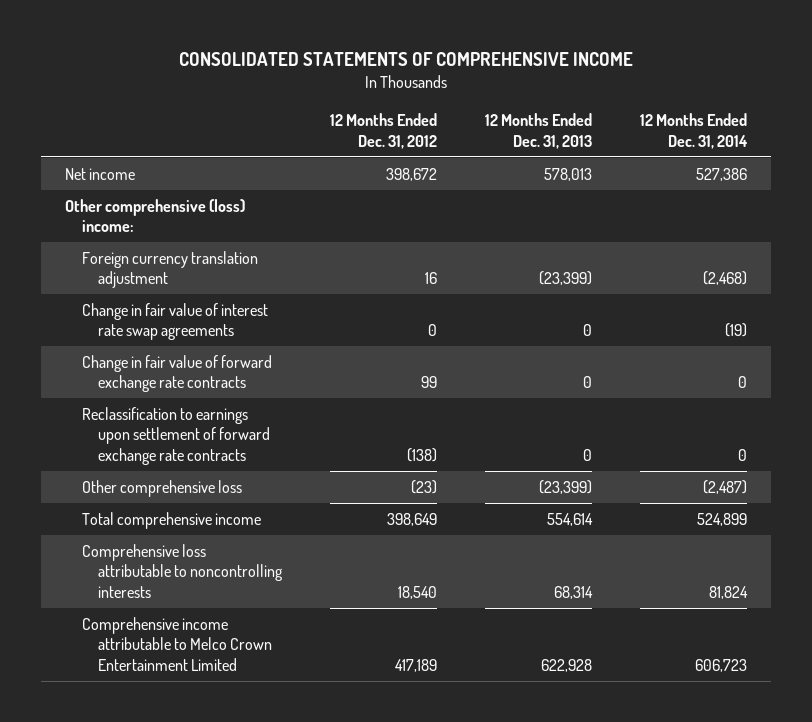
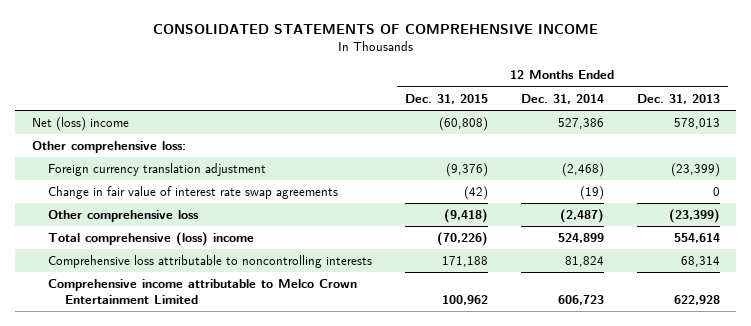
[329,113,437,149] 12 Months Ended Dec. 31, 2012 -> none
none -> [405,93,489,104] Dec. 31, 2015
[65,167,136,180] Net income -> [31,116,129,131] Net (loss) income
[65,198,246,233] Other comprehensive (loss) income: -> [31,140,186,153] Other comprehensive loss:
[81,354,272,393] Change in fair value of forward exchange rate contracts -> none
[81,406,271,465] Reclassification to earnings upon settlement of forward exchange rate contracts -> none
[81,511,261,529] Total comprehensive income -> [48,231,255,246] Total comprehensive (loss) income

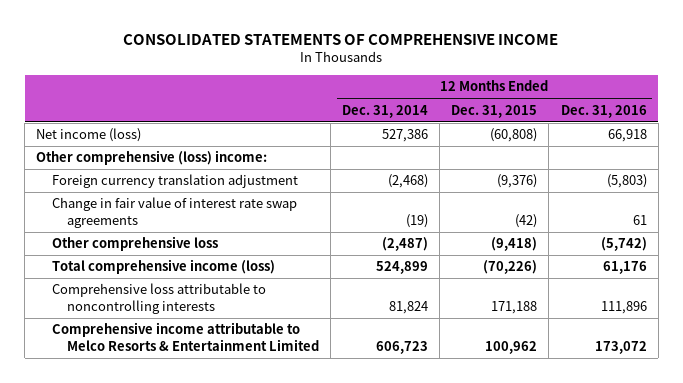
[636,93,720,104] Dec. 31, 2013 -> none
none -> [560,104,647,118] Dec. 31, 2016
[31,116,129,131] Net (loss) income -> [36,128,142,143] Net income (loss)
[31,140,186,153] Other comprehensive loss: -> [36,150,268,166] Other comprehensive (loss) income:
[48,231,255,246] Total comprehensive (loss) income -> [51,259,275,275] Total comprehensive income (loss)
[48,278,358,304] Comprehensive income attributable to Melco Crown Entertainment Limited -> [51,322,320,351] Comprehensive income attributable to Melco Resorts & Entertainment Limited

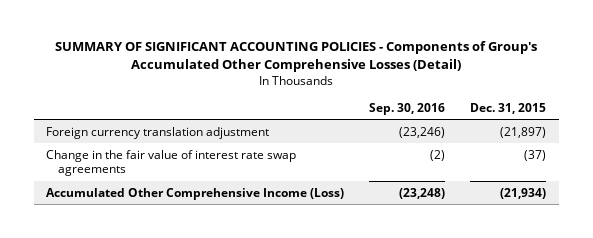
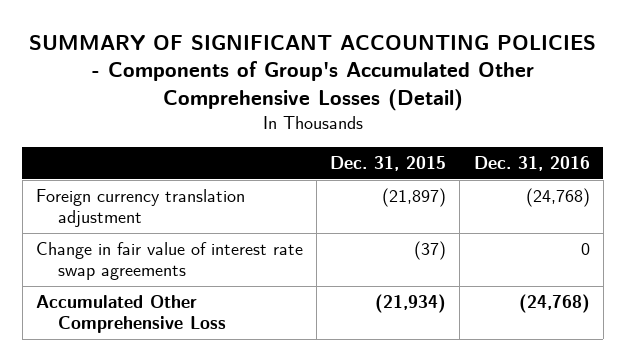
[369,102,446,115] Sep. 30, 2016 -> none
none -> [473,155,590,171] Dec. 31, 2016
[46,149,297,177] Change in the fair value of interest rate swap agreements -> [35,242,303,280] Change in fair value of interest rate swap agreements
[46,187,345,200] Accumulated Other Comprehensive Income (Loss) -> [35,295,226,333] Accumulated Other Comprehensive Loss

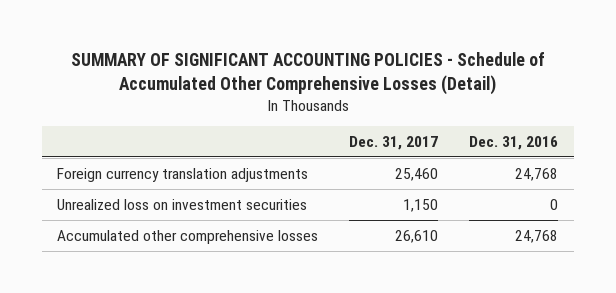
[28,34,596,111] SUMMARY OF SIGNIFICANT ACCOUNTING POLICIES - Components of Group's Accumulated Other Comprehensive Losses (Detail) -> [70,51,545,95] SUMMARY OF SIGNIFICANT ACCOUNTING POLICIES - Schedule of Accumulated Other Comprehensive Losses (Detail)
[330,155,447,171] Dec. 31, 2015 -> none
none -> [349,135,439,150] Dec. 31, 2017
[35,242,303,280] Change in fair value of interest rate swap agreements -> none
[35,189,245,227] Foreign currency translation adjustment -> [57,167,309,182] Foreign currency translation adjustments
[525,188,590,208] (24,768) -> [515,167,559,181] 24,768
none -> [57,198,308,210] Unrealized loss on investment securities
[35,295,226,333] Accumulated Other Comprehensive Loss -> [57,229,319,244] Accumulated other comprehensive losses
[518,294,590,314] (24,768) -> [515,229,559,243] 24,768

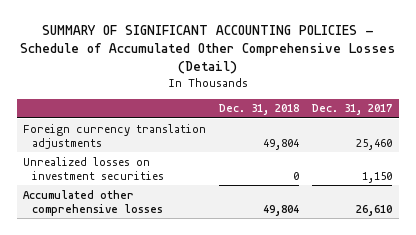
[469,135,559,150] Dec. 31, 2016 -> none
none -> [219,104,300,116] Dec. 31, 2018
[57,198,308,210] Unrealized loss on investment securities -> [23,156,165,180] Unrealized losses on investment securities

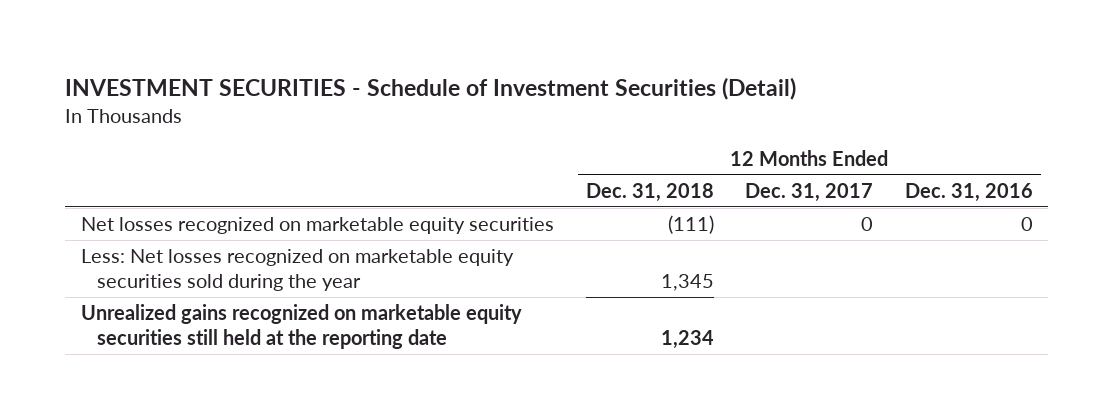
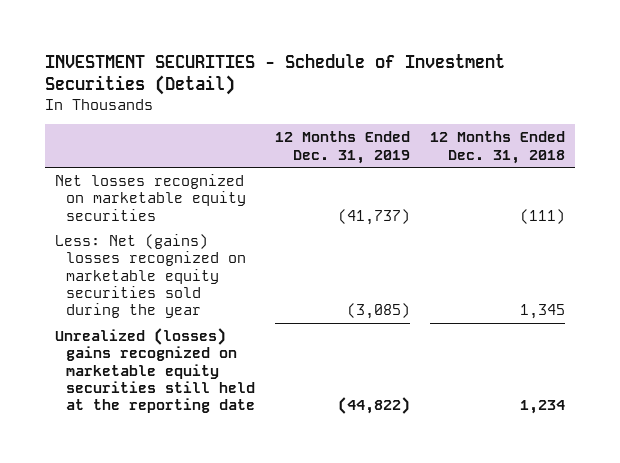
[745,182,874,202] Dec. 31, 2017 -> none
[904,182,1033,202] Dec. 31, 2016 -> none
none -> [275,131,411,164] 12 Months Ended Dec. 31, 2019
[80,249,514,292] Less: Net losses recognized on marketable equity securities sold during the year -> [54,233,247,319] Less: Net (gains) losses recognized on marketable equity securities sold during the year
[80,304,522,350] Unrealized gains recognized on marketable equity securities still held at the reporting date -> [54,327,256,414] Unrealized (losses) gains recognized on marketable equity securities still held at the reporting date

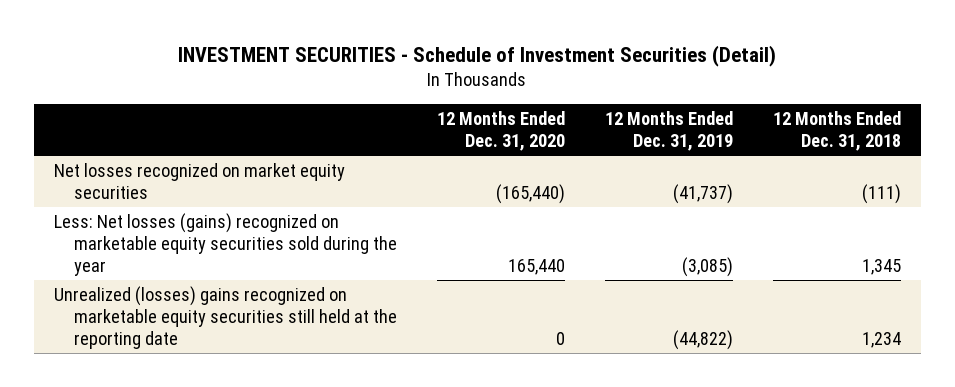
none -> [436,110,565,151] 12 Months Ended Dec. 31, 2020
[54,173,247,221] Net losses recognized on marketable equity securities -> [54,162,346,199] Net losses recognized on market equity securities
[54,233,247,319] Less: Net (gains) losses recognized on marketable equity securities sold during the year -> [54,212,397,277] Less: Net losses (gains) recognized on marketable equity securities sold during the year

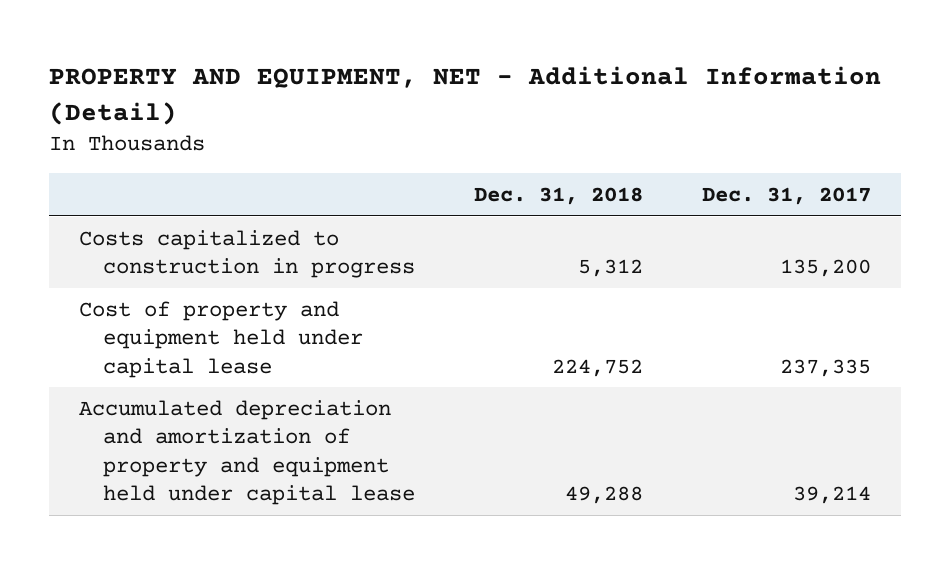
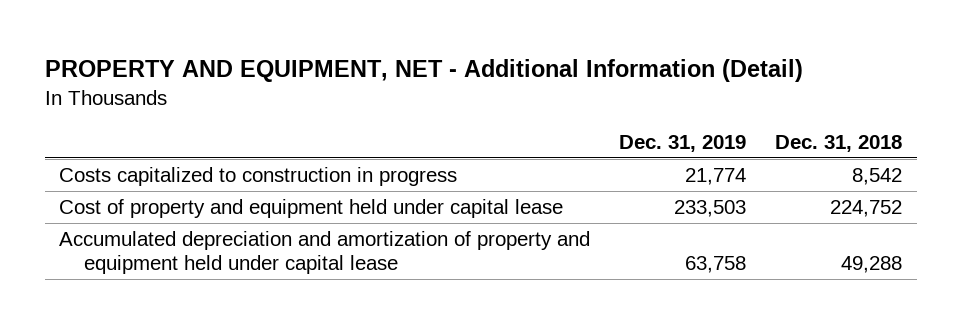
[702,186,872,205] Dec. 31, 2017 -> none
none -> [619,134,747,152] Dec. 31, 2019
[578,259,644,278] 5,312 -> [852,168,903,186] 8,542

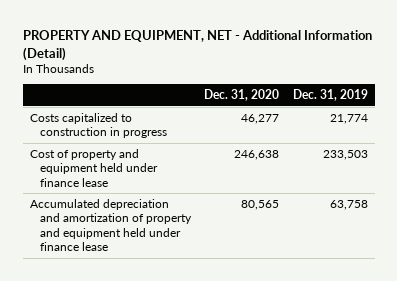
[775,134,903,152] Dec. 31, 2018 -> none
none -> [204,89,280,102] Dec. 31, 2020
[59,199,564,219] Cost of property and equipment held under capital lease -> [29,148,158,187] Cost of property and equipment held under finance lease
[59,231,591,275] Accumulated depreciation and amortization of property and equipment held under capital lease -> [29,198,192,252] Accumulated depreciation and amortization of property and equipment held under finance lease

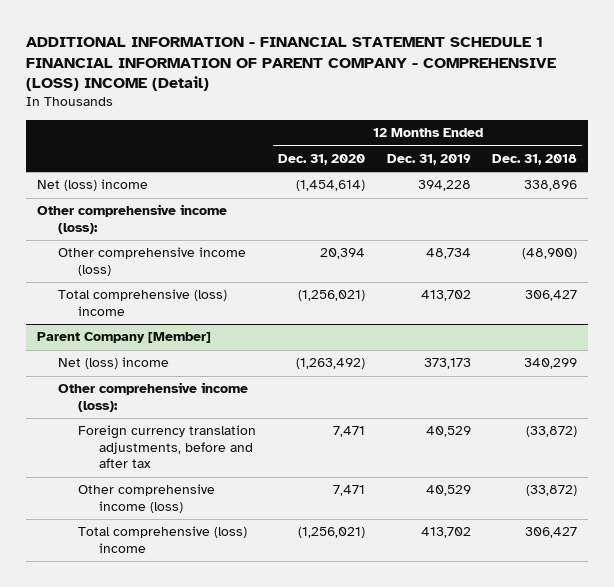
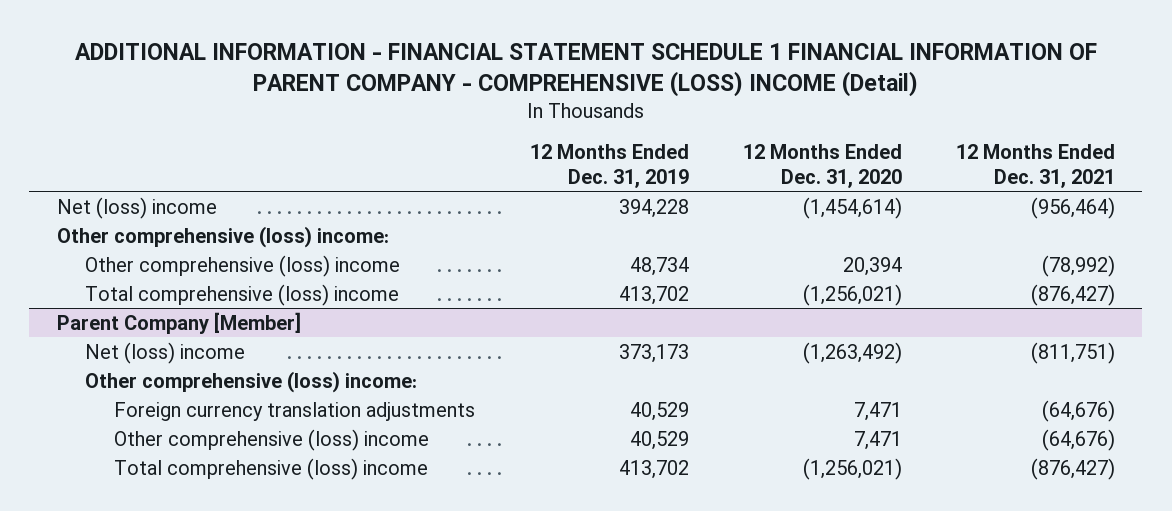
[492,153,578,165] Dec. 31, 2018 -> none
none -> [956,144,1116,188] 12 Months Ended Dec. 31, 2021
[36,204,227,234] Other comprehensive income (loss): -> [56,225,389,248] Other comprehensive (loss) income:
[57,247,246,276] Other comprehensive income (loss) -> [85,254,401,277] Other comprehensive (loss) income
[57,382,248,412] Other comprehensive income (loss): -> [85,370,418,393] Other comprehensive (loss) income:
[78,425,257,469] Foreign currency translation adjustments, before and after tax -> [114,401,476,421] Foreign currency translation adjustments
[78,484,216,513] Other comprehensive income (loss) -> [114,428,430,451] Other comprehensive (loss) income

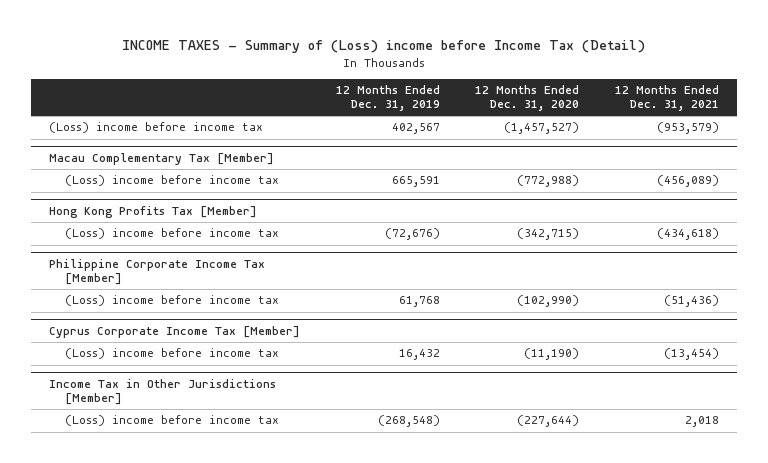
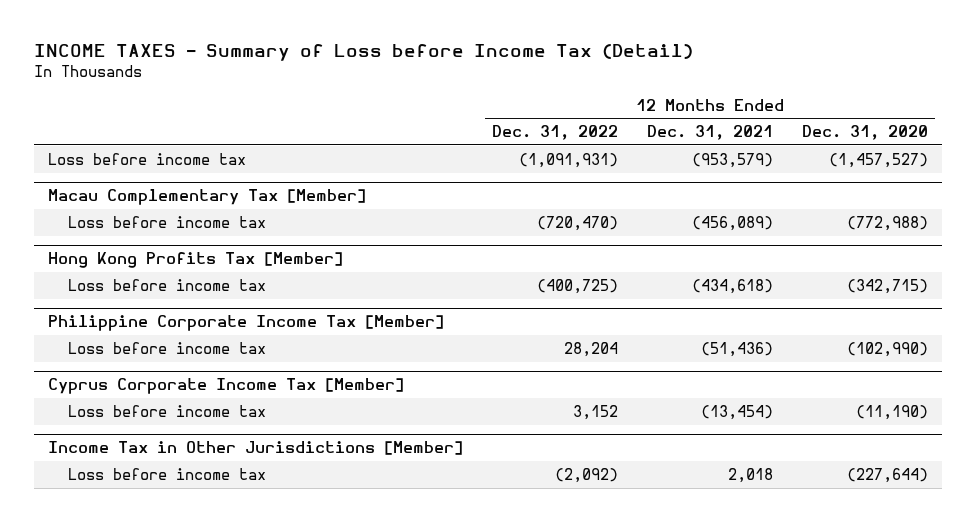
[121,40,645,54] INCOME TAXES - Summary of (Loss) income before Income Tax (Detail) -> [33,43,693,61] INCOME TAXES - Summary of Loss before Income Tax (Detail)
[335,85,440,112] 12 Months Ended Dec. 31, 2019 -> none
none -> [492,125,619,141] Dec. 31, 2022
[49,122,264,134] (Loss) income before income tax -> [48,152,247,165] Loss before income tax
[65,175,280,187] (Loss) income before income tax -> [67,215,266,228] Loss before income tax
[65,228,280,240] (Loss) income before income tax -> [67,278,266,291] Loss before income tax
[65,295,280,307] (Loss) income before income tax -> [67,341,266,354] Loss before income tax
[65,348,280,360] (Loss) income before income tax -> [67,404,266,417] Loss before income tax
[65,415,280,427] (Loss) income before income tax -> [67,467,266,480] Loss before income tax

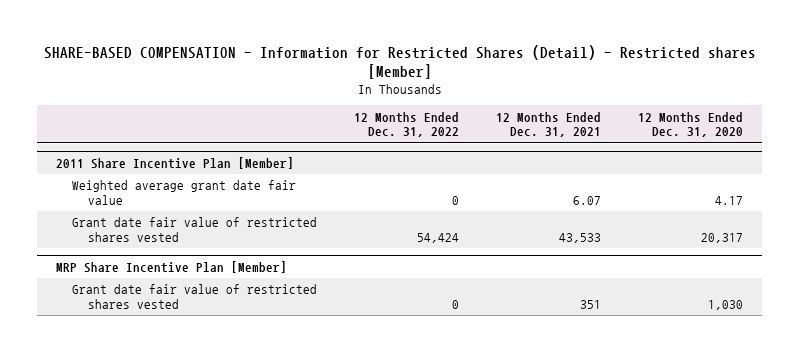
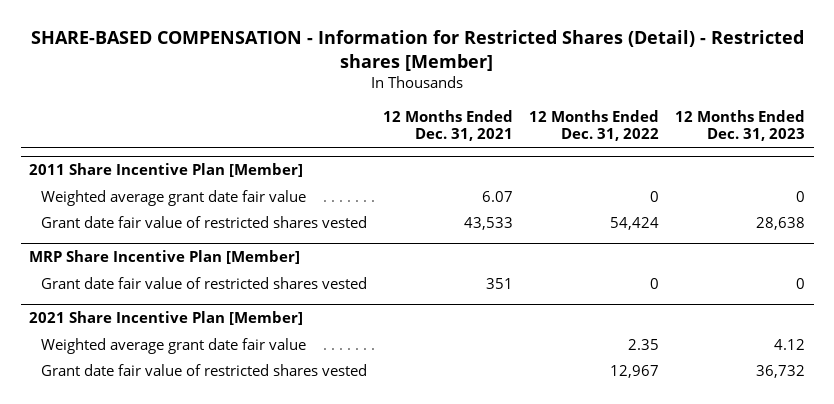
[638,111,744,138] 12 Months Ended Dec. 31, 2020 -> none
none -> [675,109,806,142] 12 Months Ended Dec. 31, 2023
none -> [28,311,303,326] 2021 Share Incentive Plan [Member]
none -> [40,337,306,354] Weighted average grant date fair value
none -> [40,363,367,376] Grant date fair value of restricted shares vested

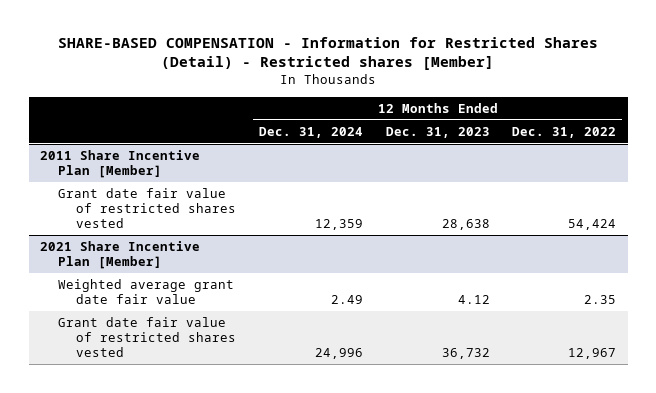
[382,109,513,142] 12 Months Ended Dec. 31, 2021 -> none
none -> [258,126,363,138] Dec. 31, 2024
[40,189,306,206] Weighted average grant date fair value -> none
[28,250,300,265] MRP Share Incentive Plan [Member] -> none
[40,276,367,289] Grant date fair value of restricted shares vested -> none

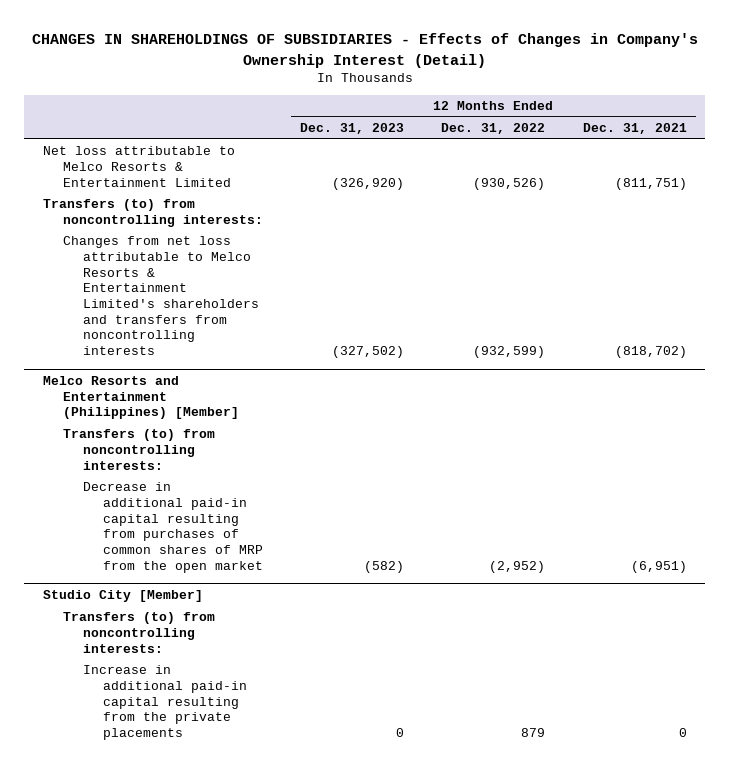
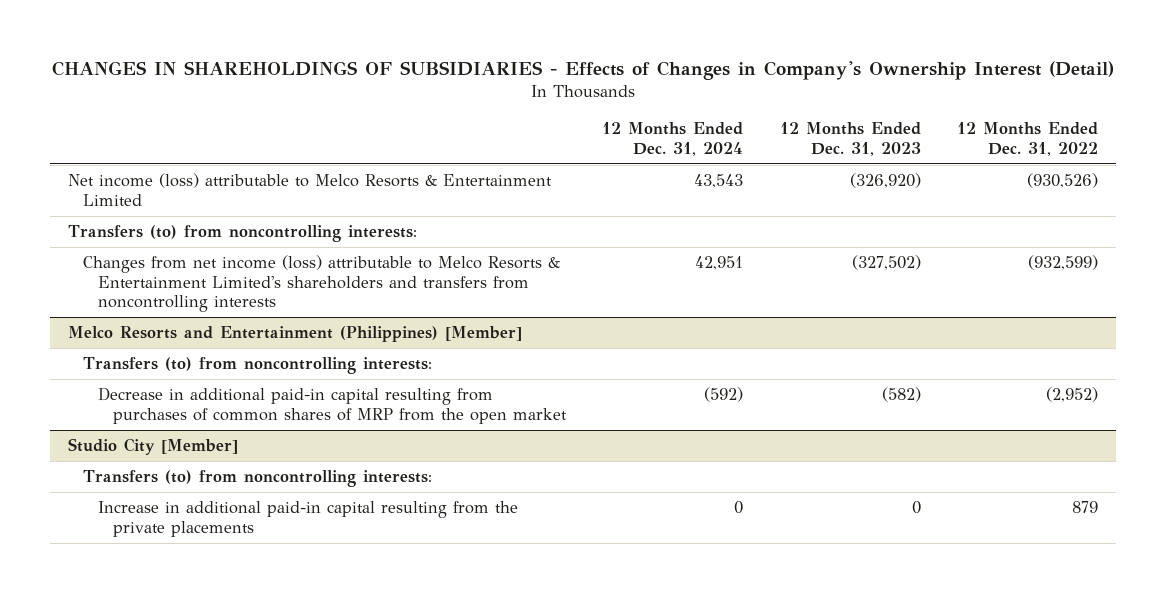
[582,123,687,135] Dec. 31, 2021 -> none
none -> [602,122,744,157] 12 Months Ended Dec. 31, 2024
[42,146,235,187] Net loss attributable to Melco Resorts & Entertainment Limited -> [67,173,552,206] Net income (loss) attributable to Melco Resorts & Entertainment Limited
[62,236,259,356] Changes from net loss attributable to Melco Resorts & Entertainment Limited's shareholders and transfers from noncontrolling interests -> [82,255,560,313] Changes from net income (loss) attributable to Melco Resorts & Entertainment Limited's shareholders and transfers from noncontrolling interests

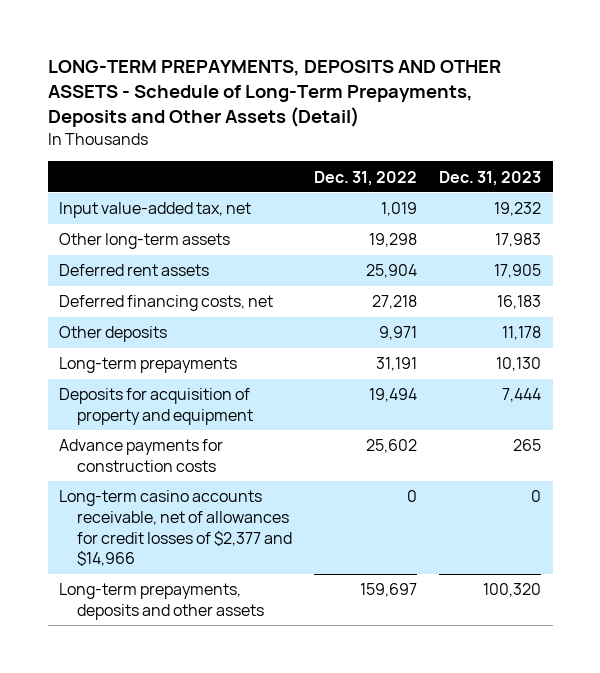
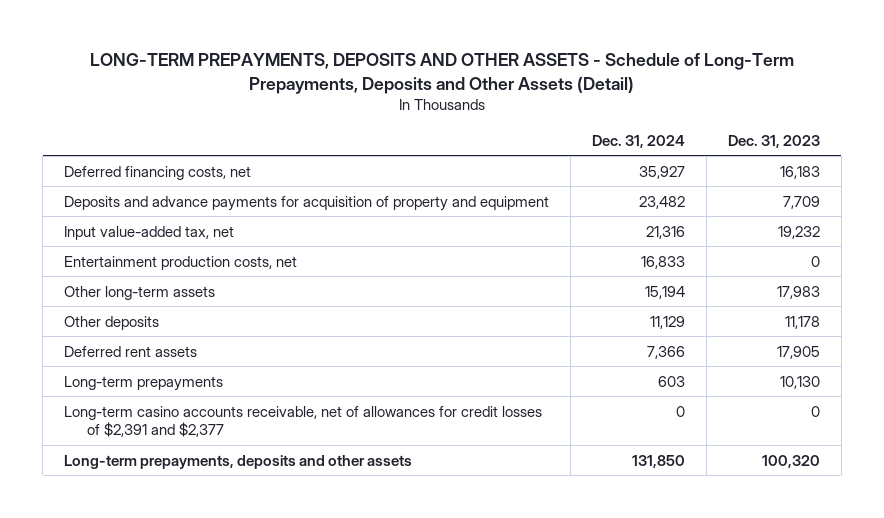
[314,170,418,186] Dec. 31, 2022 -> none
none -> [592,134,686,148] Dec. 31, 2024
[58,295,273,312] Deferred financing costs, net -> [64,165,252,180] Deferred financing costs, net
none -> [64,195,550,211] Deposits and advance payments for acquisition of property and equipment
none -> [64,255,298,270] Entertainment production costs, net
[58,264,209,277] Deferred rent assets -> [64,345,198,357] Deferred rent assets
[58,388,253,425] Deposits for acquisition of property and equipment -> none
[58,439,223,472] Advance payments for construction costs -> none
[58,490,292,567] Long-term casino accounts receivable, net of allowances for credit losses of $2,377 and $14,966 -> [64,405,543,438] Long-term casino accounts receivable, net of allowances for credit losses of $2,391 and $2,377

